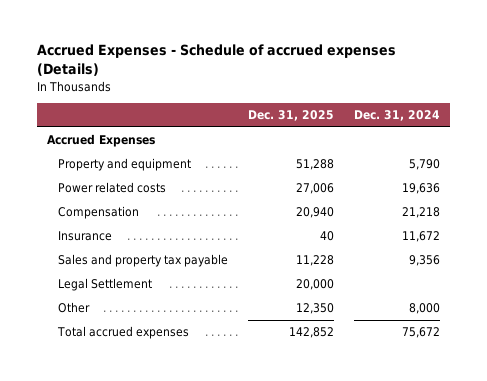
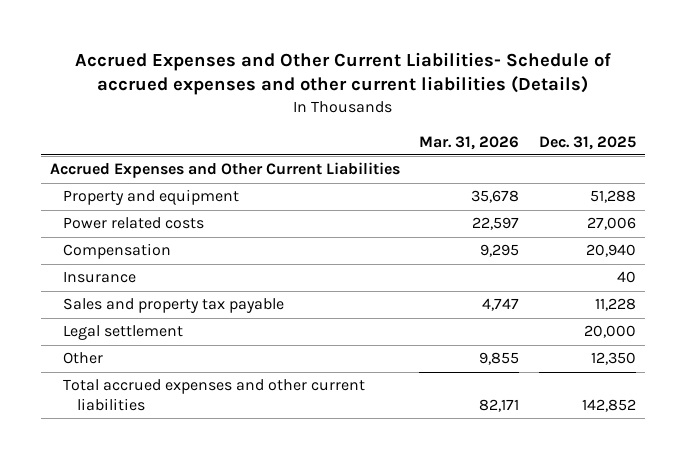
[36,44,396,77] Accrued Expenses - Schedule of accrued expenses (Details) -> [74,51,611,96] Accrued Expenses and Other Current Liabilities- Schedule of accrued expenses and other current liabilities (Details)
[354,110,441,122] Dec. 31, 2024 -> none
none -> [419,135,520,150] Mar. 31, 2026
[46,134,155,148] Accrued Expenses -> none
none -> [50,162,401,179] Accrued Expenses and Other Current Liabilities
[57,278,152,292] Legal Settlement -> [63,325,184,341] Legal settlement
[56,326,189,340] Total accrued expenses -> [63,379,366,411] Total accrued expenses and other current liabilities

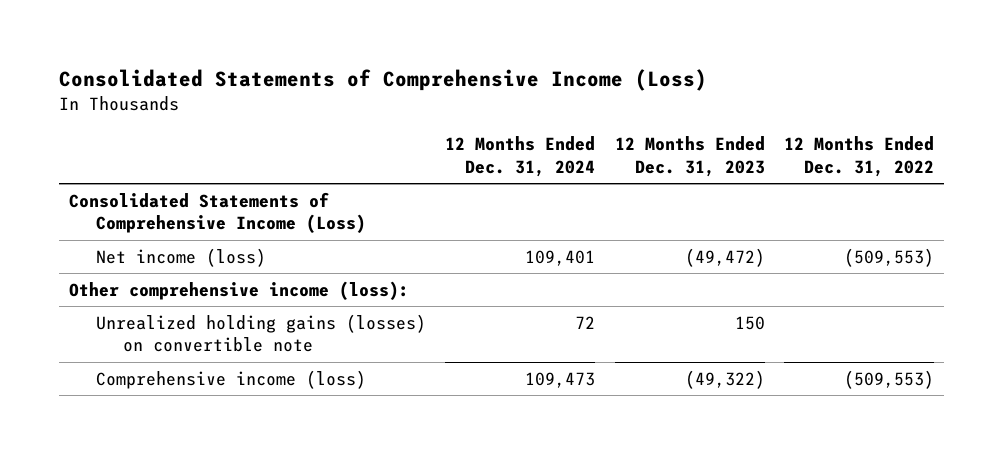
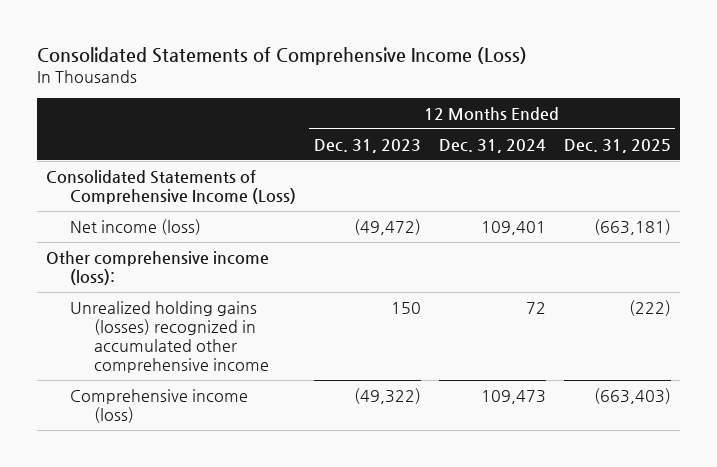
[784,136,935,177] 12 Months Ended Dec. 31, 2022 -> none
none -> [563,138,671,153] Dec. 31, 2025
[95,313,426,353] Unrealized holding gains (losses) on convertible note -> [69,300,269,373] Unrealized holding gains (losses) recognized in accumulated other comprehensive income

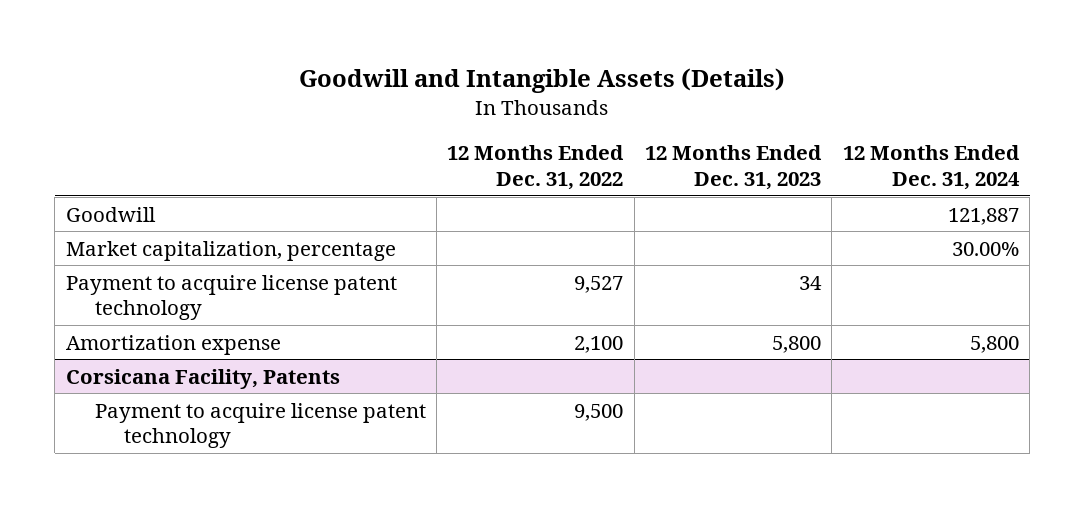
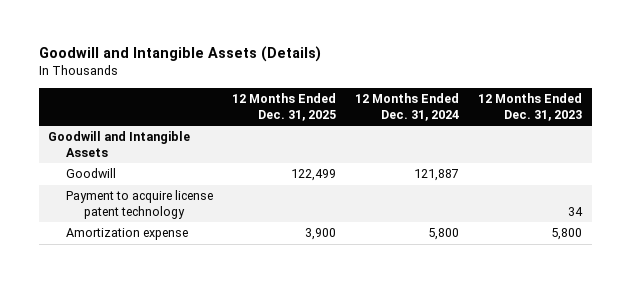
[447,145,625,191] 12 Months Ended Dec. 31, 2022 -> none
none -> [232,93,337,121] 12 Months Ended Dec. 31, 2025
none -> [48,131,191,157] Goodwill and Intangible Assets
[65,240,396,261] Market capitalization, percentage -> none
[65,368,340,389] Corsicana Facility, Patents -> none
[94,402,426,449] Payment to acquire license patent technology -> none

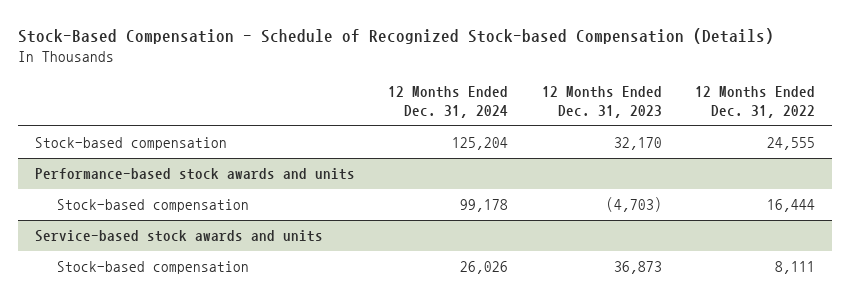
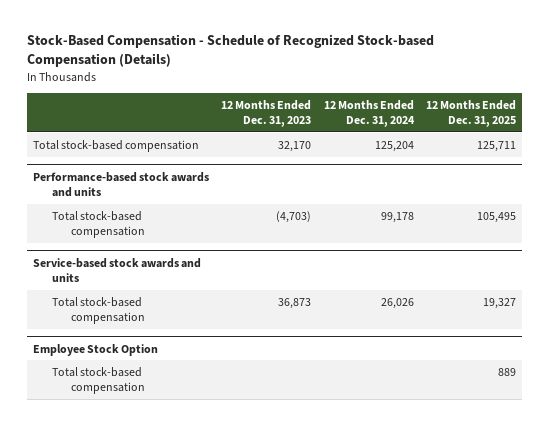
[695,86,816,119] 12 Months Ended Dec. 31, 2022 -> none
none -> [425,99,516,128] 12 Months Ended Dec. 31, 2025
[34,137,227,151] Stock-based compensation -> [32,139,199,152] Total stock-based compensation
[56,199,249,213] Stock-based compensation -> [52,210,146,239] Total stock-based compensation
[56,261,249,275] Stock-based compensation -> [52,296,146,325] Total stock-based compensation
none -> [32,343,158,356] Employee Stock Option
none -> [52,366,146,395] Total stock-based compensation

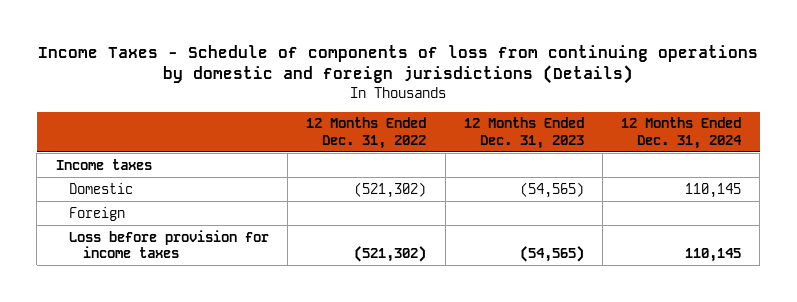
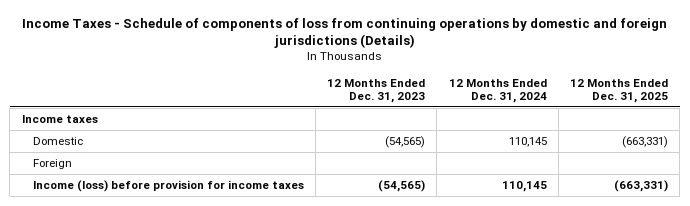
[306,117,427,149] 12 Months Ended Dec. 31, 2022 -> none
none -> [570,78,669,103] 12 Months Ended Dec. 31, 2025
[69,229,270,259] Loss before provision for income taxes -> [32,179,304,192] Income (loss) before provision for income taxes

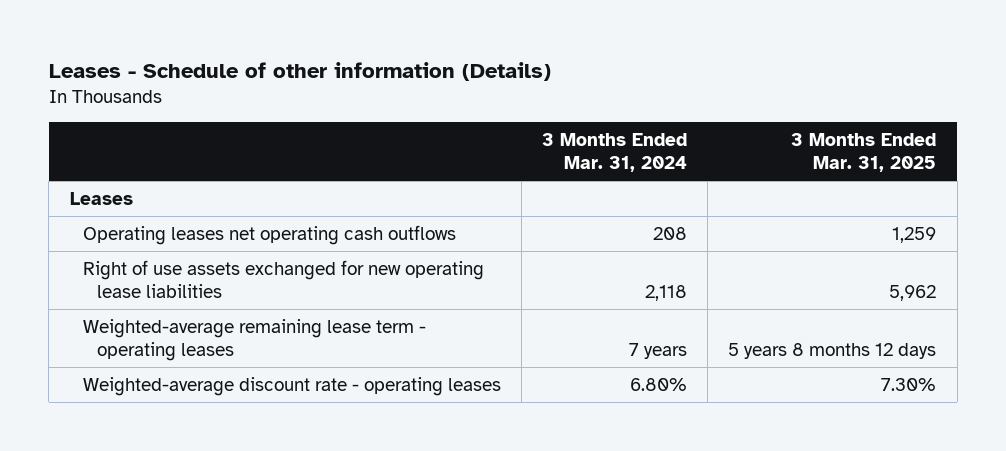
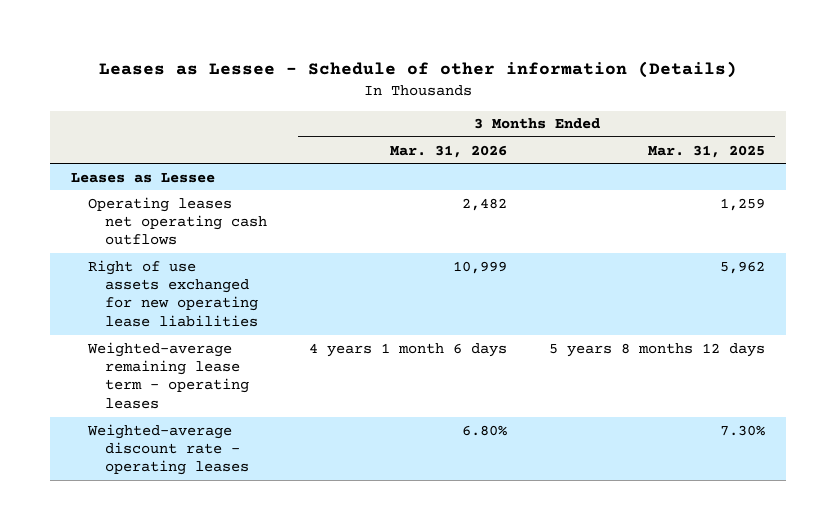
[48,61,551,81] Leases - Schedule of other information (Details) -> [98,61,737,79] Leases as Lessee - Schedule of other information (Details)
[542,132,688,172] 3 Months Ended Mar. 31, 2024 -> none
none -> [389,144,507,158] Mar. 31, 2026
[69,191,133,205] Leases -> [71,172,216,183] Leases as Lessee

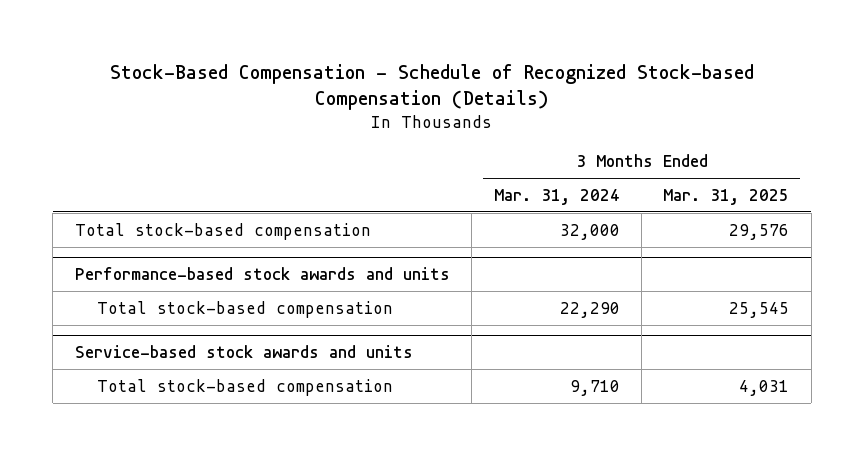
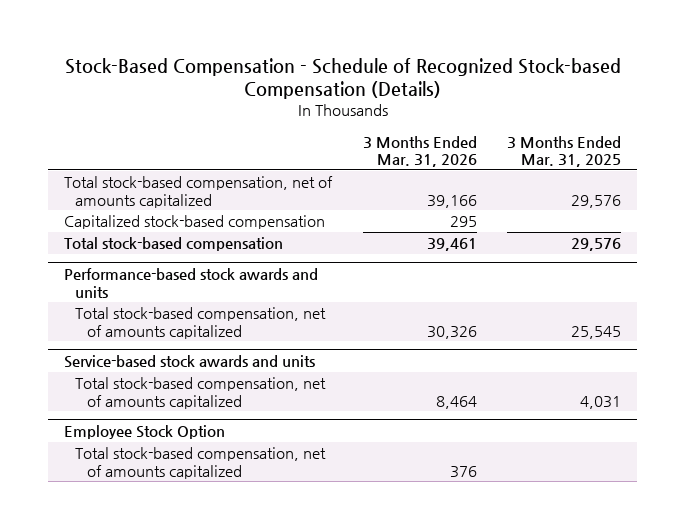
[493,188,620,205] Mar. 31, 2024 -> none
none -> [362,135,477,168] 3 Months Ended Mar. 31, 2026
none -> [63,176,333,208] Total stock-based compensation, net of amounts capitalized
none -> [63,215,325,230] Capitalized stock-based compensation
[97,300,394,318] Total stock-based compensation -> [75,307,327,339] Total stock-based compensation, net of amounts capitalized
[97,378,394,396] Total stock-based compensation -> [75,377,327,409] Total stock-based compensation, net of amounts capitalized
none -> [63,425,225,440] Employee Stock Option
none -> [75,447,327,479] Total stock-based compensation, net of amounts capitalized

